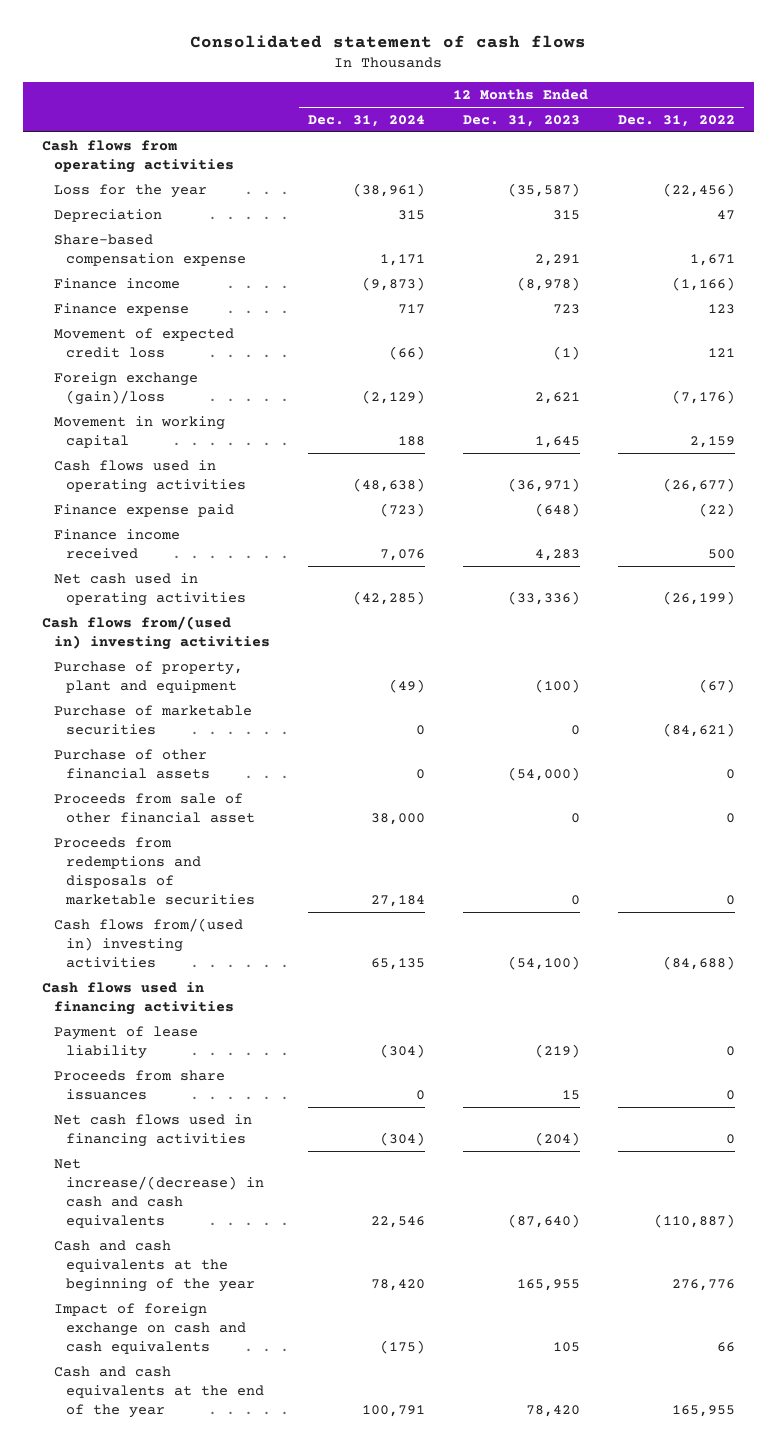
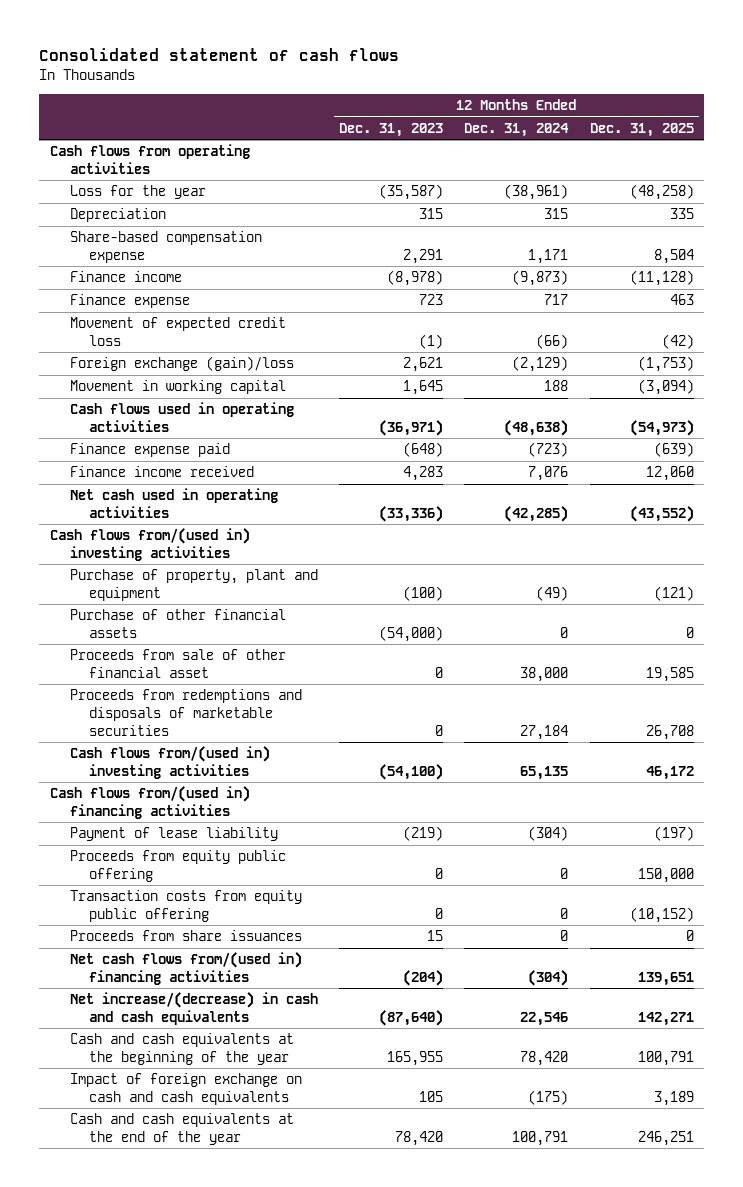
[617,114,735,127] Dec. 31, 2022 -> none
none -> [589,122,694,137] Dec. 31, 2025
[54,704,253,735] Purchase of marketable securities -> none
[41,981,235,1015] Cash flows used in financing activities -> [49,786,250,819] Cash flows from/(used in) financing activities
none -> [69,850,286,882] Proceeds from equity public offering
none -> [69,890,302,922] Transaction costs from equity public offering
[54,1113,253,1147] Net cash flows used in financing activities -> [69,952,302,985] Net cash flows from/(used in) financing activities

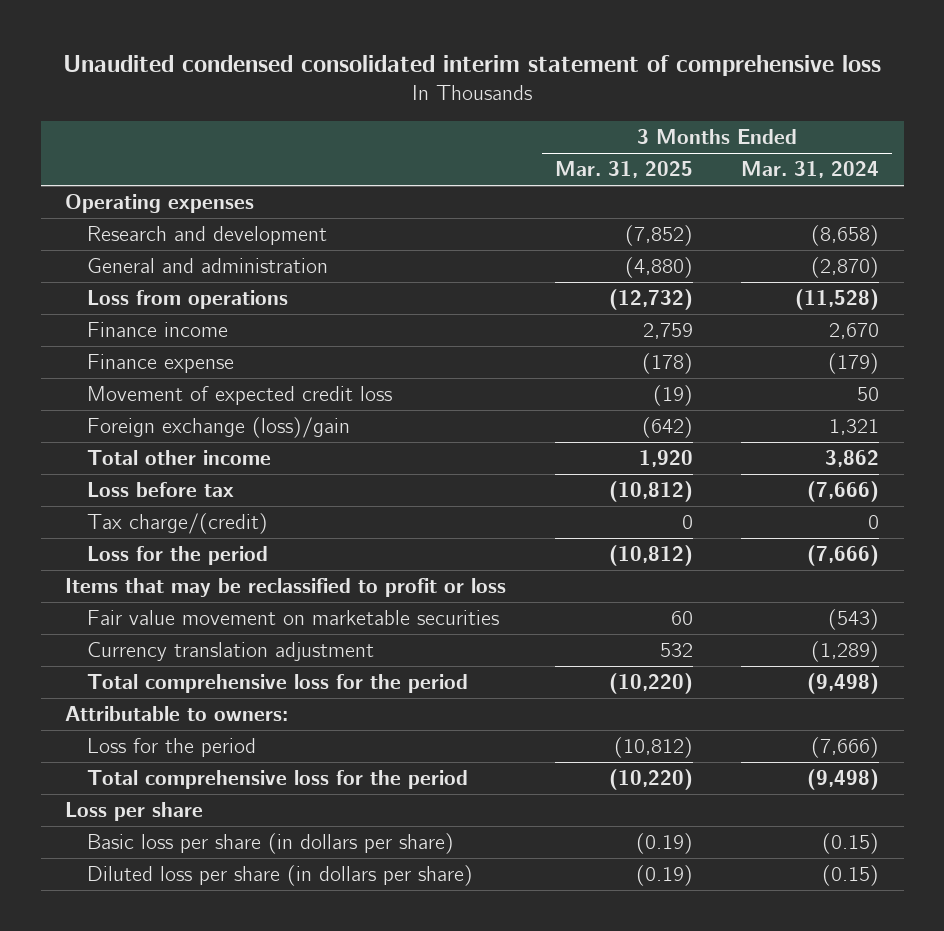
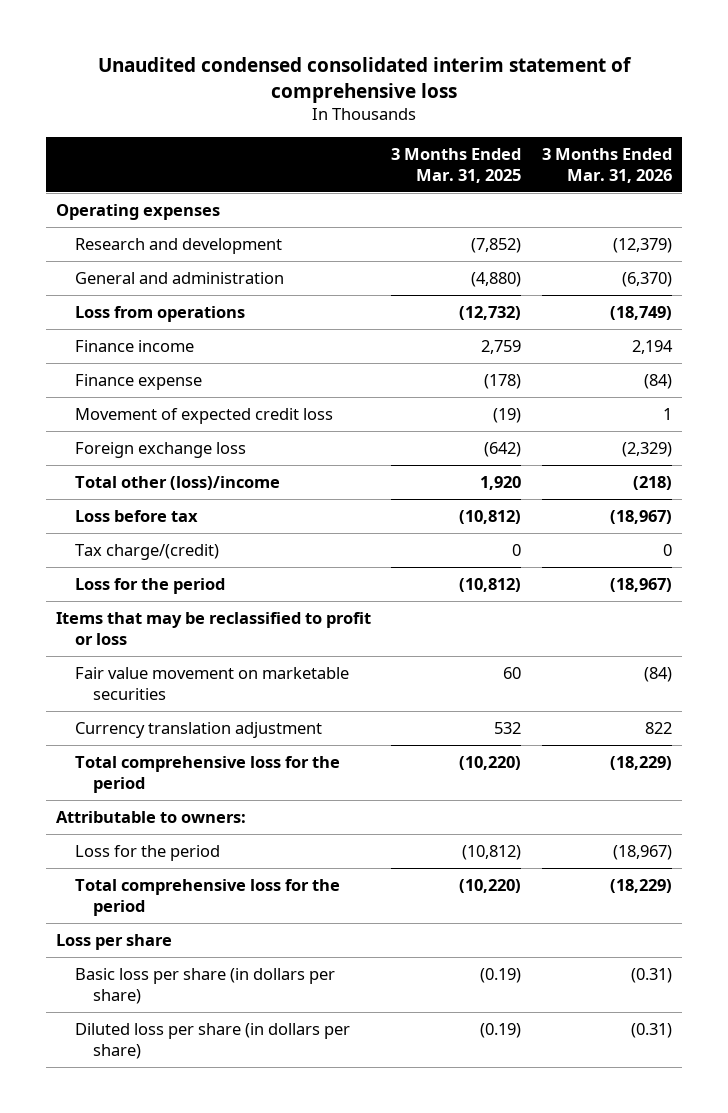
[741,161,880,179] Mar. 31, 2024 -> none
none -> [541,147,672,183] 3 Months Ended Mar. 31, 2026
[87,417,351,439] Foreign exchange (loss)/gain -> [74,441,246,458] Foreign exchange loss
[87,450,272,466] Total other income -> [74,475,280,490] Total other (loss)/income

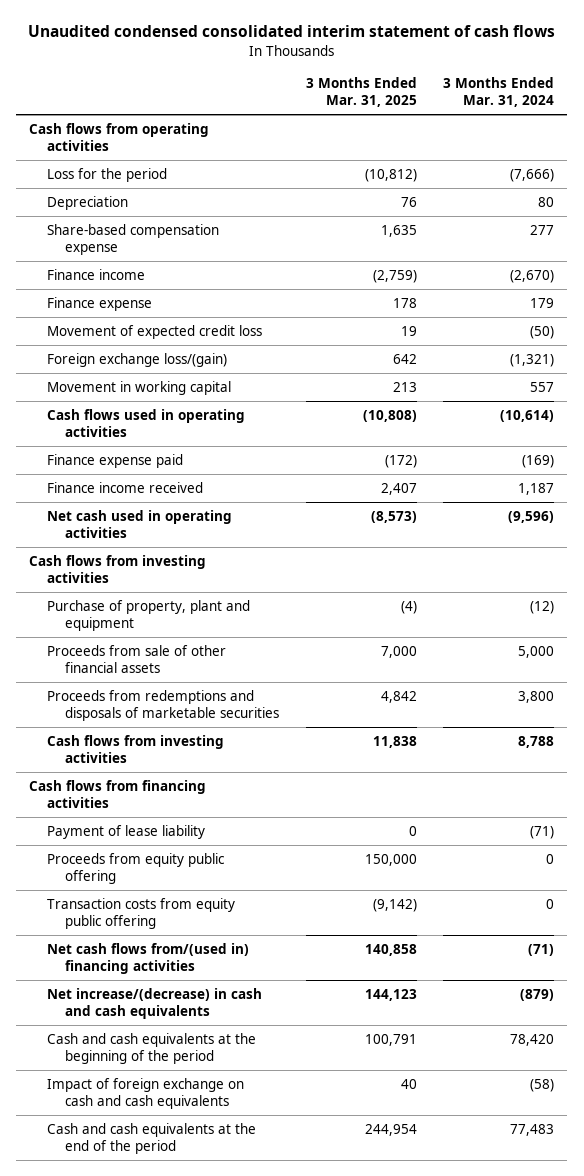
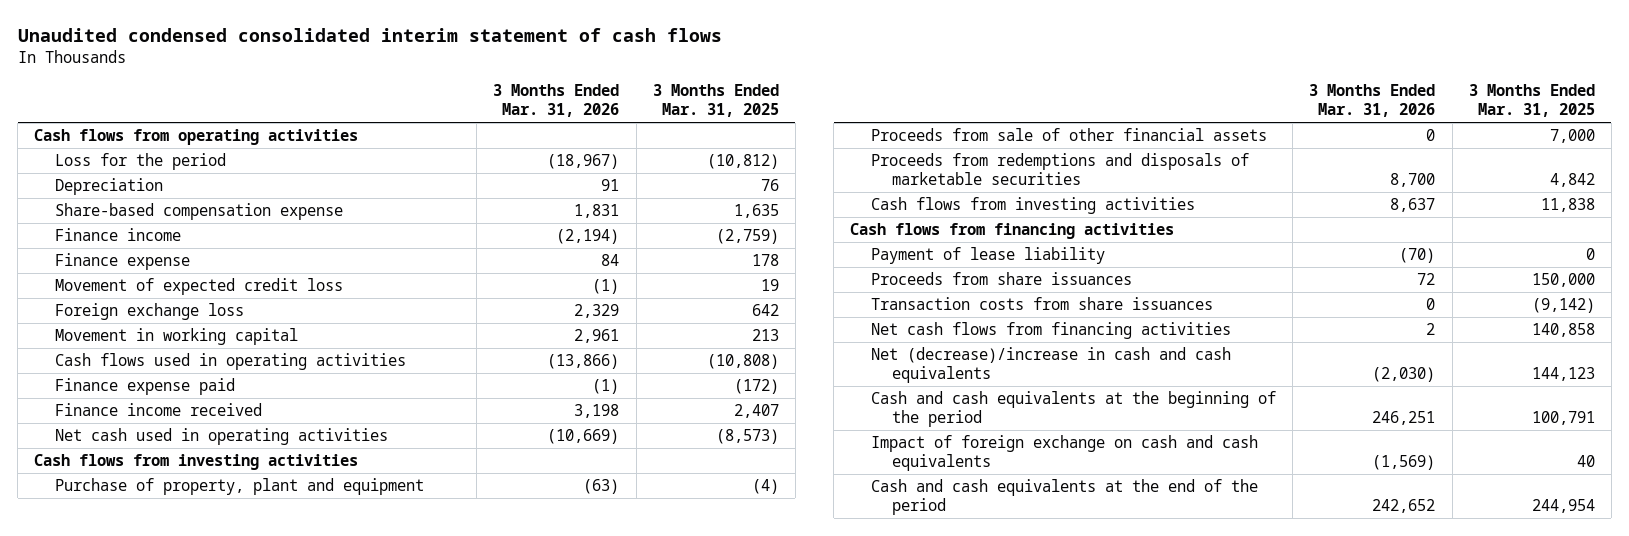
[443,76,555,108] 3 Months Ended Mar. 31, 2024 -> none
none -> [493,84,620,117] 3 Months Ended Mar. 31, 2026
[47,352,228,367] Foreign exchange loss/(gain) -> [55,303,245,321] Foreign exchange loss
[47,852,226,885] Proceeds from equity public offering -> [871,272,1133,286] Proceeds from share issuances
[47,897,236,930] Transaction costs from equity public offering -> [871,297,1214,311] Transaction costs from share issuances
[47,942,250,975] Net cash flows from/(used in) financing activities -> [871,322,1232,340] Net cash flows from financing activities
[47,987,263,1020] Net increase/(decrease) in cash and cash equivalents -> [871,347,1232,383] Net (decrease)/increase in cash and cash equivalents

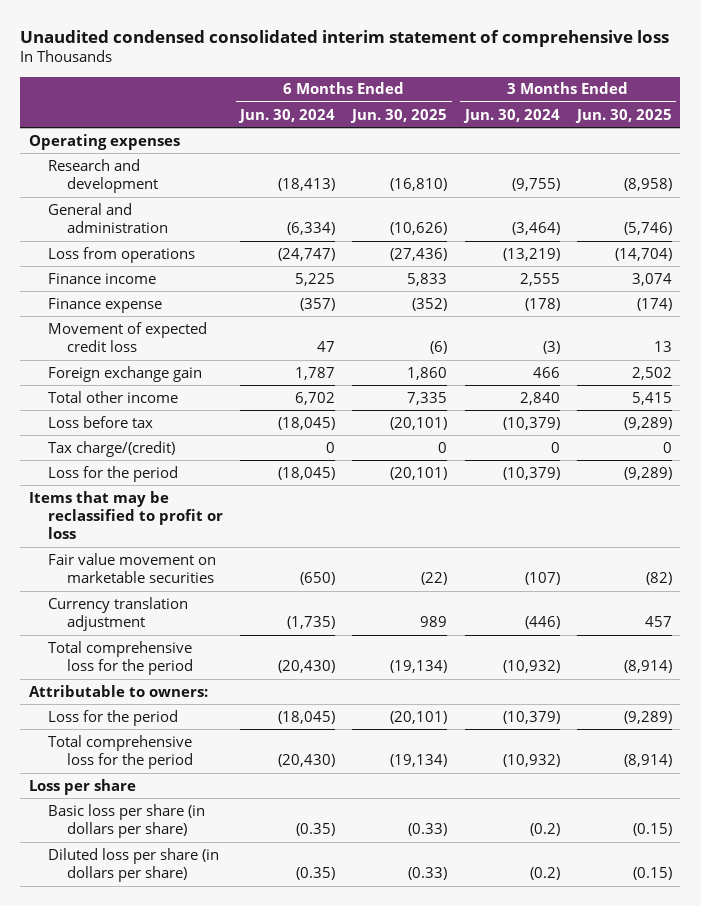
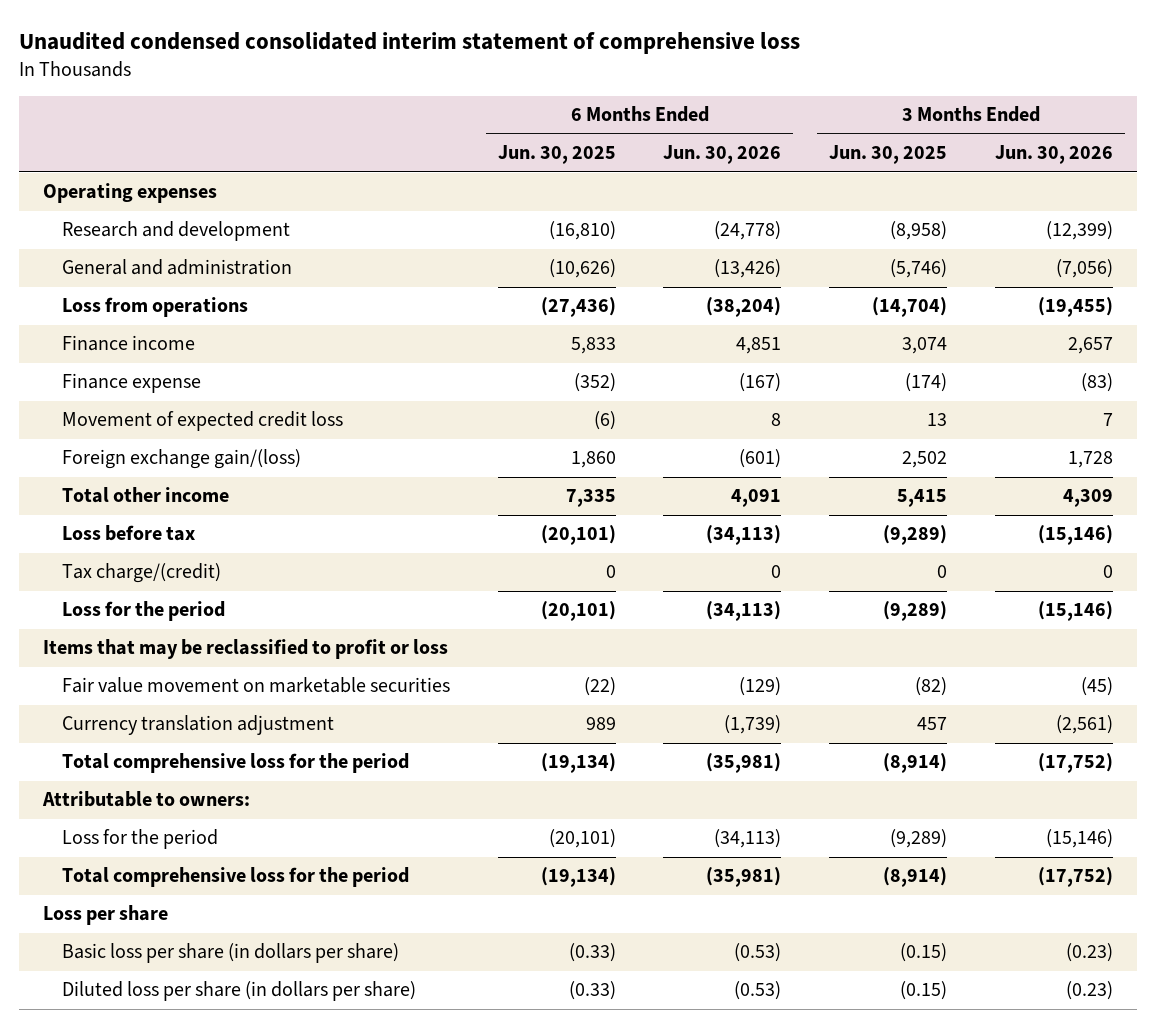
[238,108,336,123] Jun. 30, 2024 -> none
[462,108,560,123] Jun. 30, 2024 -> none
none -> [663,145,782,165] Jun. 30, 2026
none -> [994,145,1113,165] Jun. 30, 2026
[47,365,202,382] Foreign exchange gain -> [61,449,301,470] Foreign exchange gain/(loss)

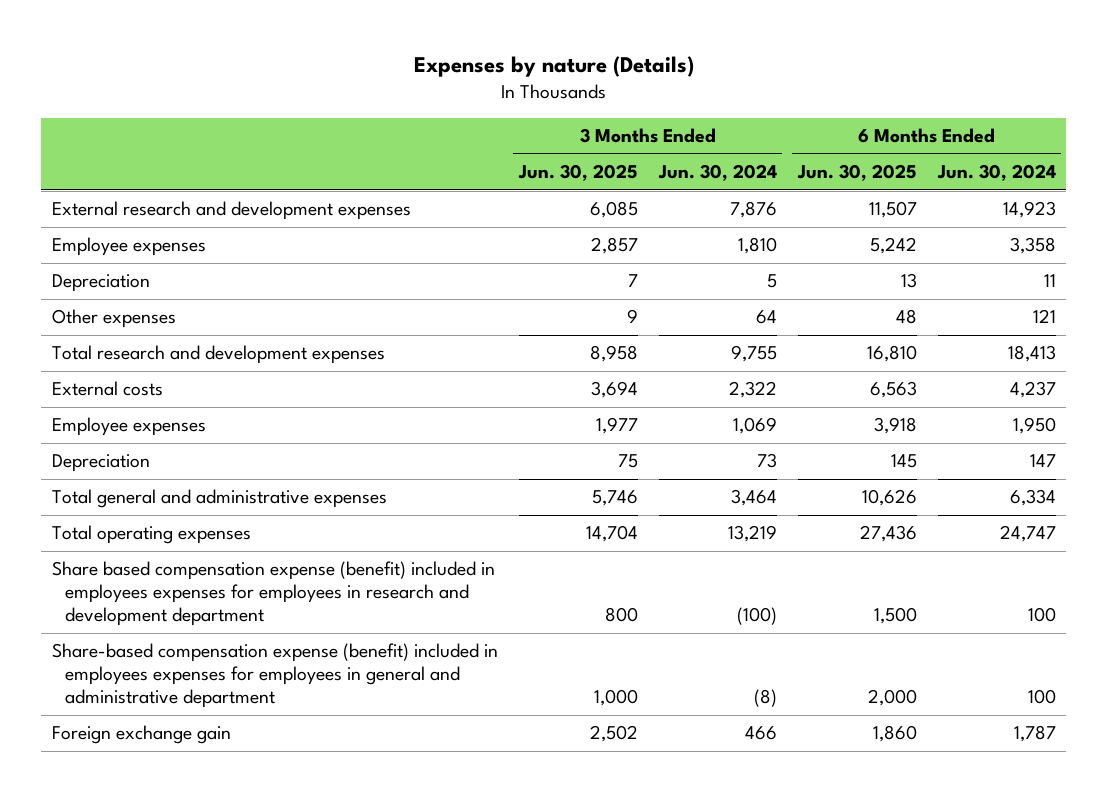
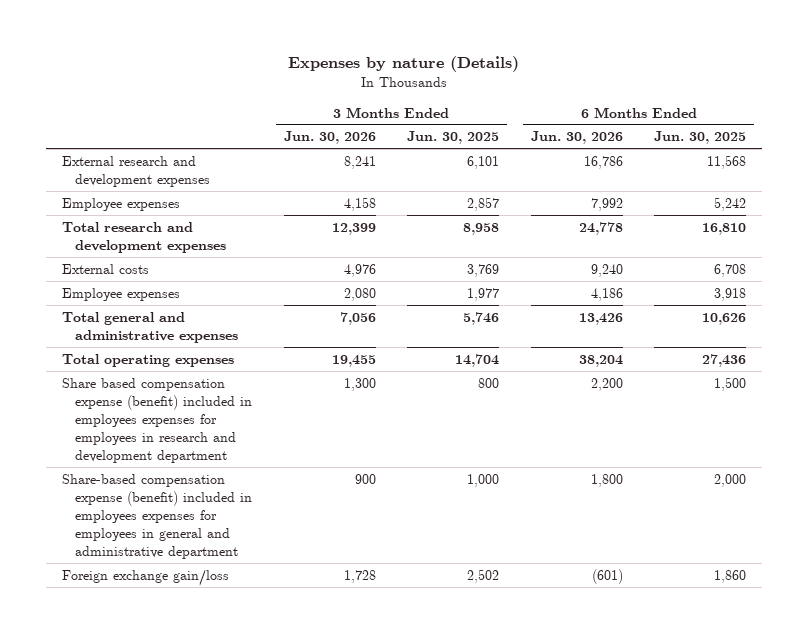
[657,164,777,182] Jun. 30, 2024 -> none
[936,164,1056,182] Jun. 30, 2024 -> none
none -> [283,131,376,145] Jun. 30, 2026
none -> [530,131,623,145] Jun. 30, 2026
[589,201,638,219] 6,085 -> [467,155,500,169] 6,101
[868,201,917,219] 11,507 -> [707,154,747,169] 11,568
[51,274,150,293] Depreciation -> none
[51,309,176,329] Other expenses -> none
[590,381,638,399] 3,694 -> [467,263,500,277] 3,769
[869,381,917,399] 6,563 -> [714,263,747,277] 6,708
[51,454,150,473] Depreciation -> none
[51,725,231,745] Foreign exchange gain -> [61,568,229,586] Foreign exchange gain/loss

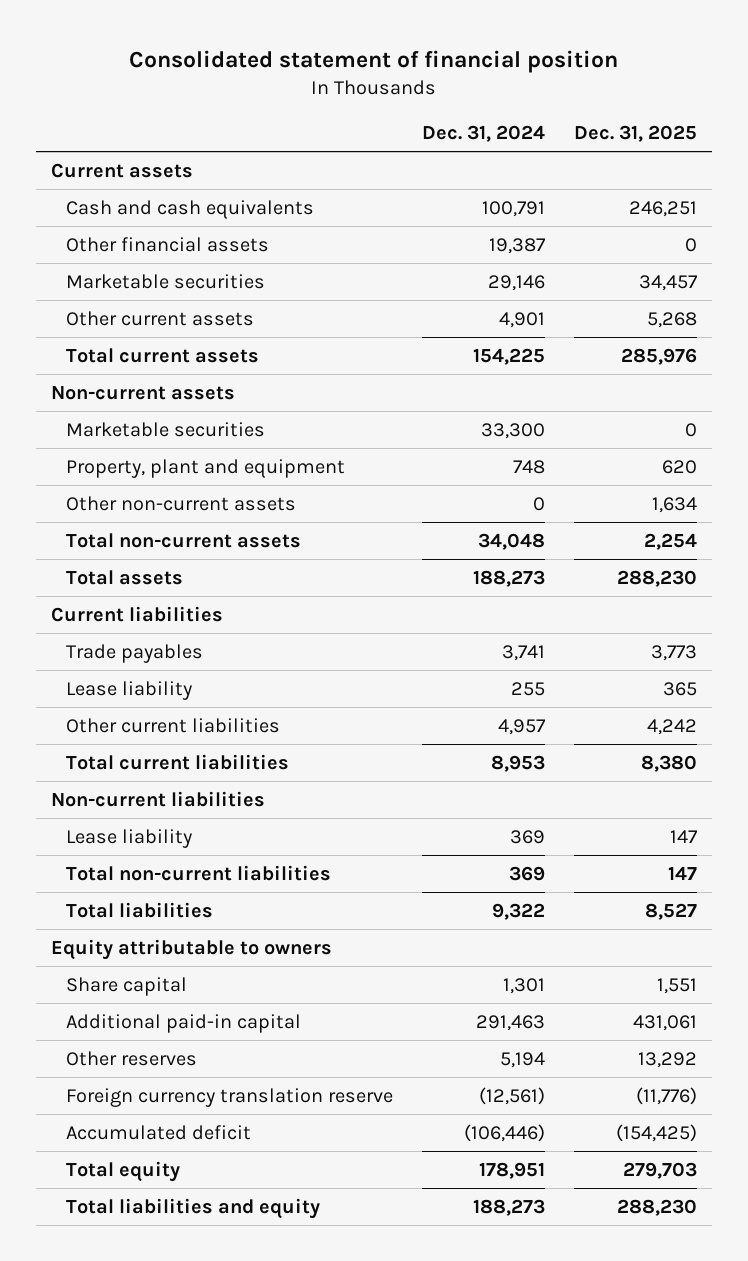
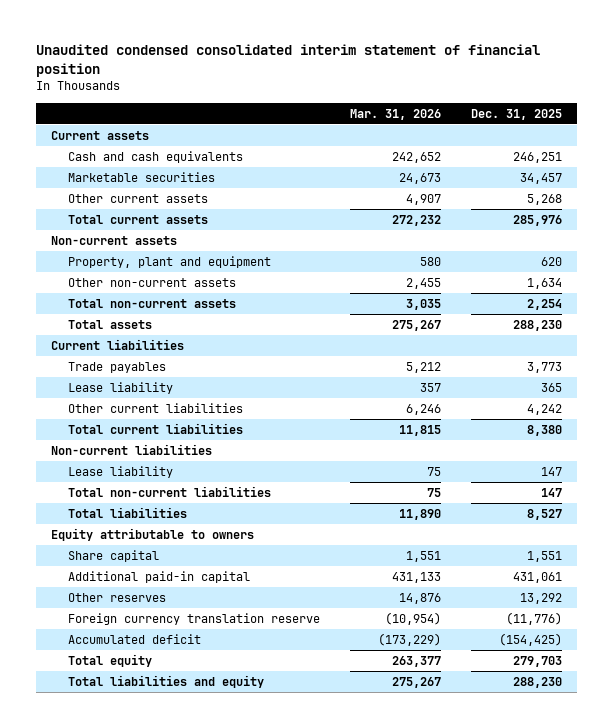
[129,50,619,74] Consolidated statement of financial position -> [35,43,540,77] Unaudited condensed consolidated interim statement of financial position
[421,124,545,142] Dec. 31, 2024 -> none
none -> [349,108,441,120] Mar. 31, 2026
[65,236,269,252] Other financial assets -> none
[65,421,265,437] Marketable securities -> none

